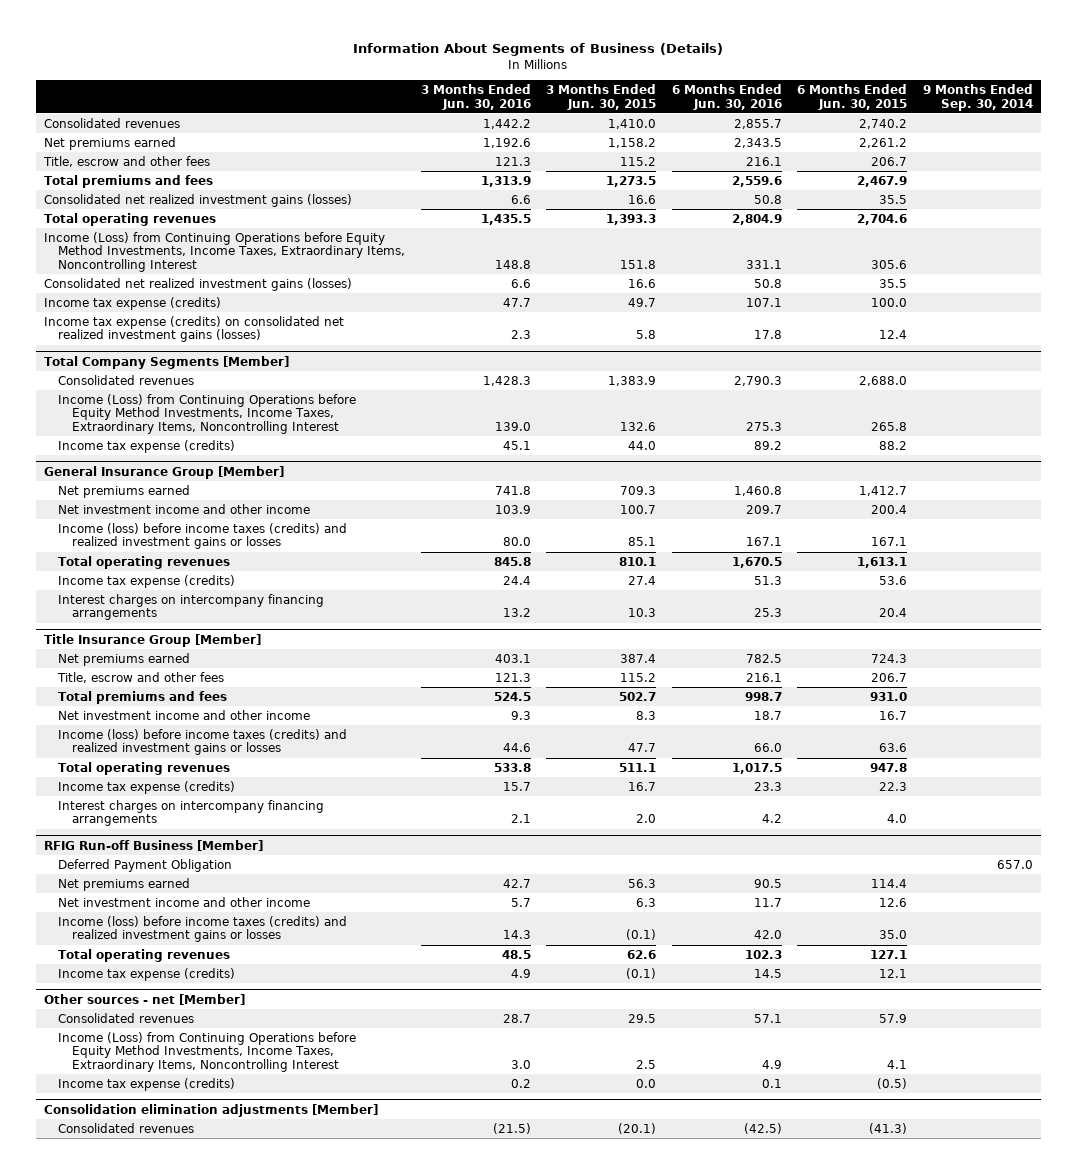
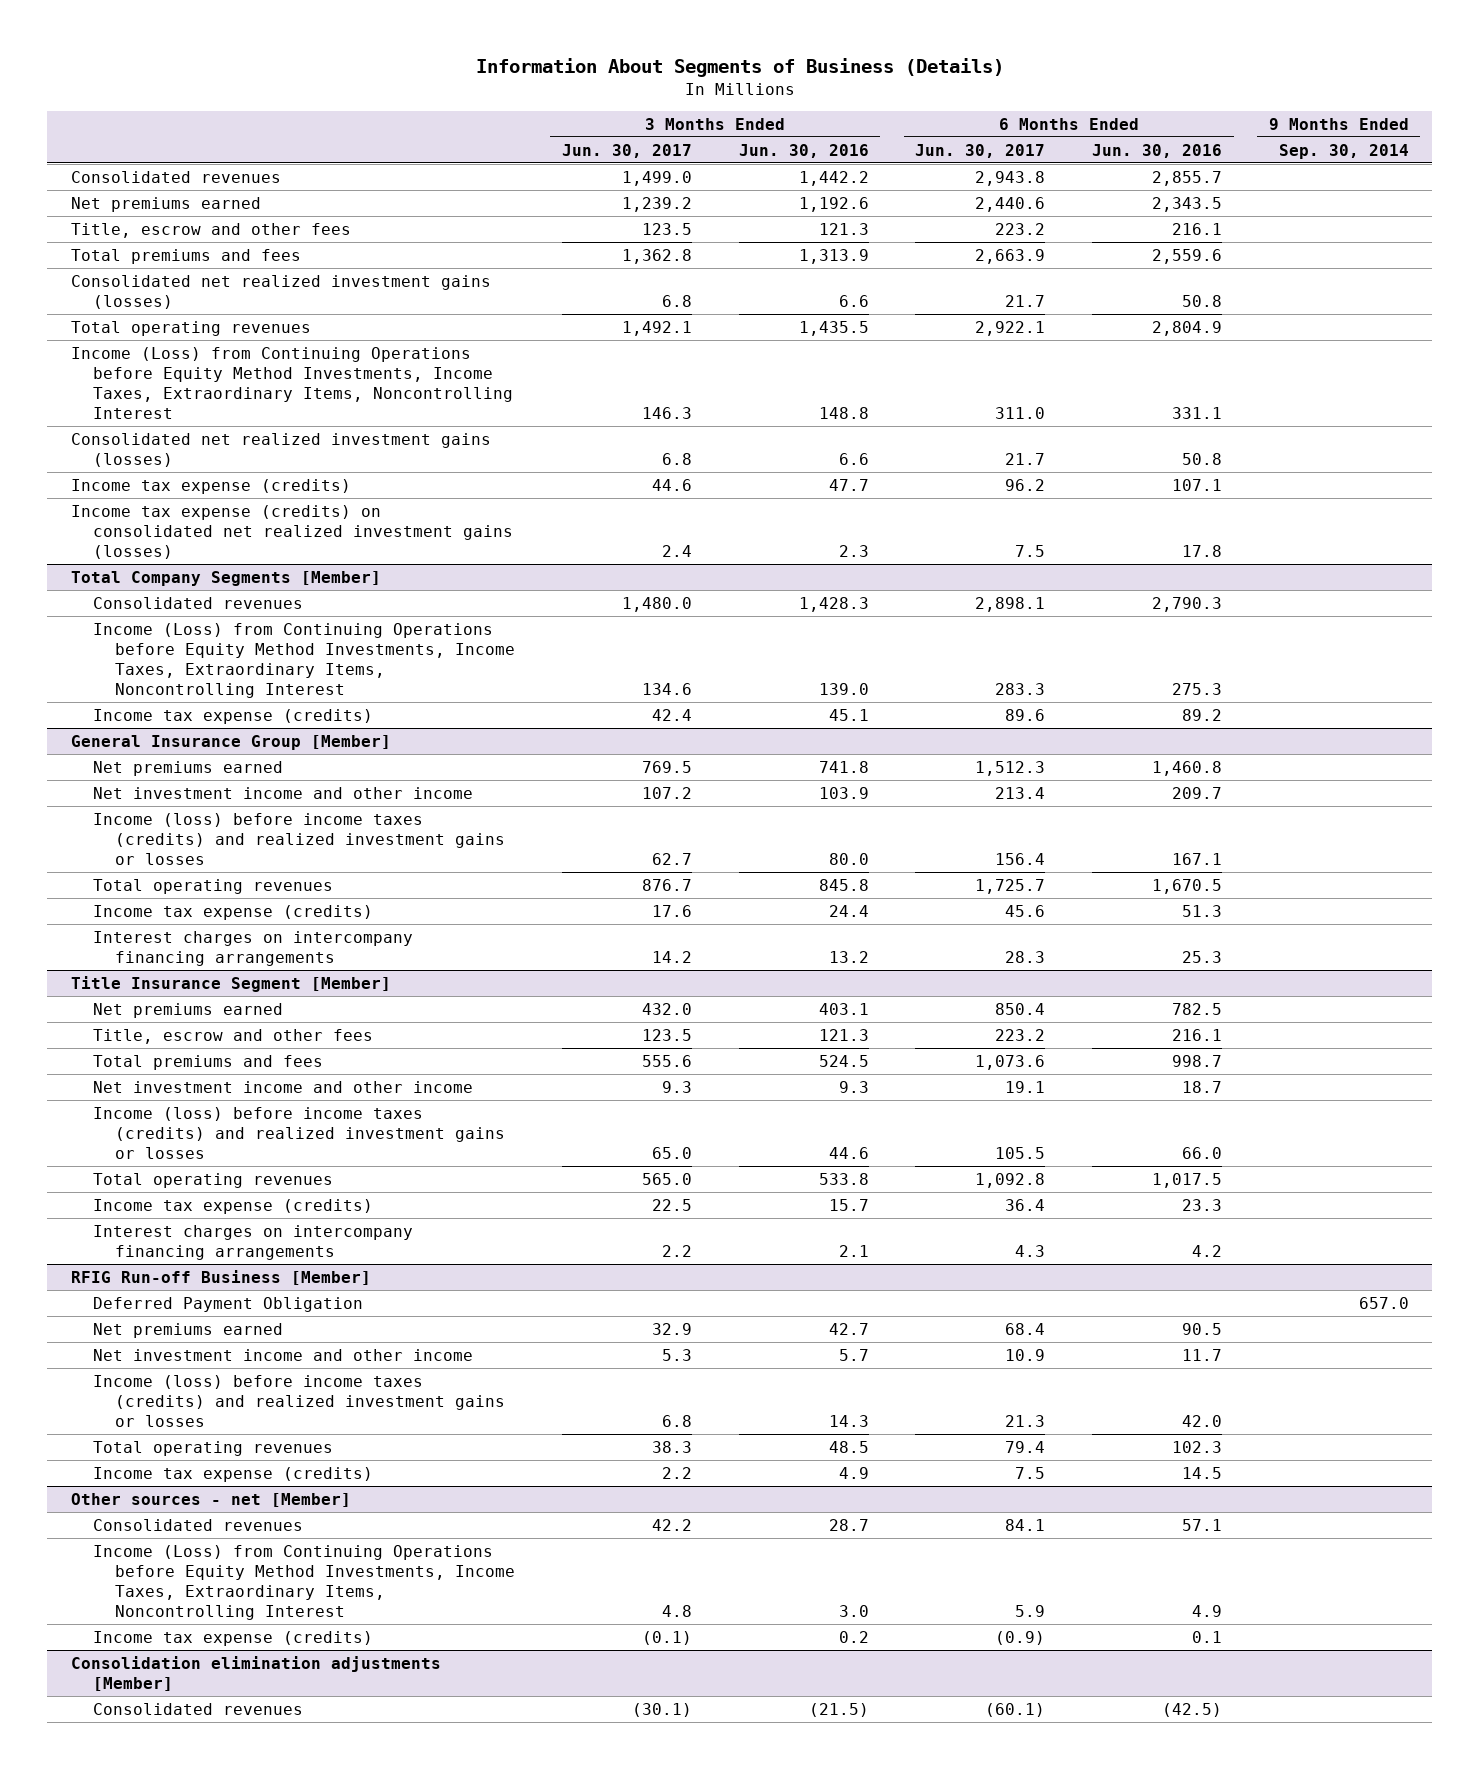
[546,83,657,110] 3 Months Ended Jun. 30, 2015 -> none
[797,83,908,110] 6 Months Ended Jun. 30, 2015 -> none
none -> [561,143,692,158] Jun. 30, 2017
none -> [915,143,1046,158] Jun. 30, 2017
[43,633,261,647] Title Insurance Group [Member] -> [70,975,391,992] Title Insurance Segment [Member]

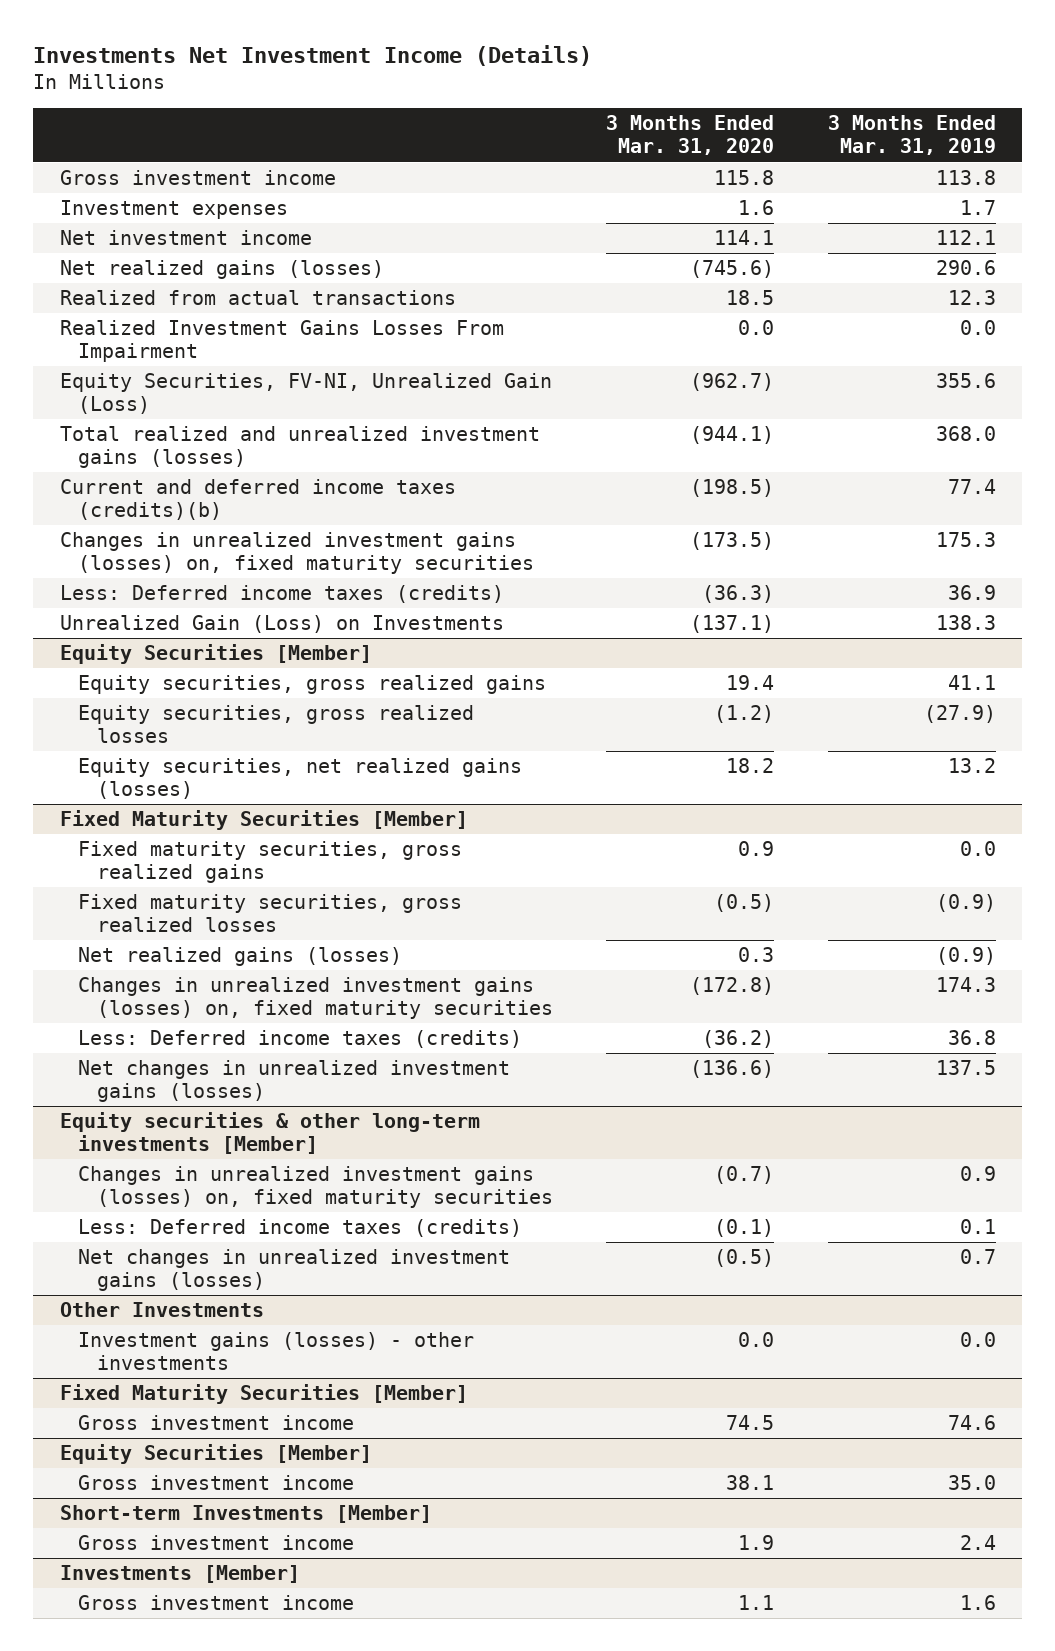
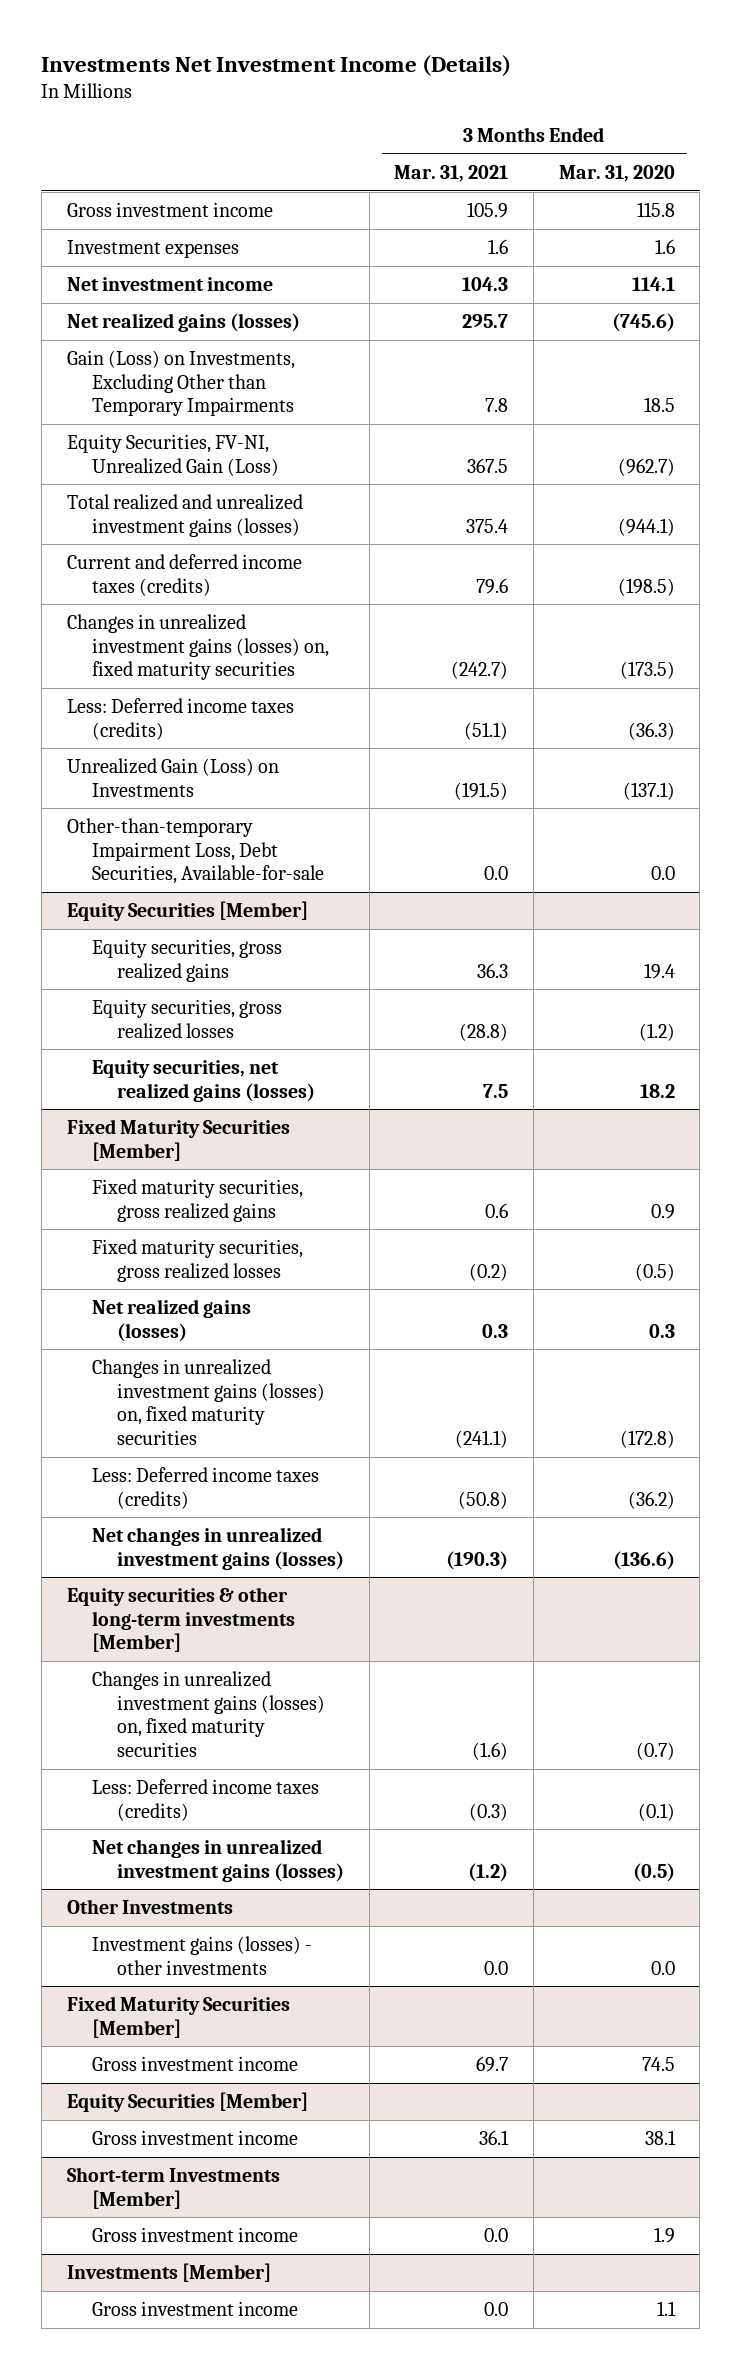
[827,115,996,156] 3 Months Ended Mar. 31, 2019 -> none
none -> [394,164,509,182] Mar. 31, 2021
[59,320,504,363] Realized Investment Gains Losses From Impairment -> none
[59,290,456,306] Realized from actual transactions -> [66,349,295,417] Gain (Loss) on Investments, Excluding Other than Temporary Impairments
[59,479,456,521] Current and deferred income taxes (credits)(b) -> [66,553,302,596] Current and deferred income taxes (credits)
none -> [66,817,324,885] Other-than-temporary Impairment Loss, Debt Securities, Available-for-sale

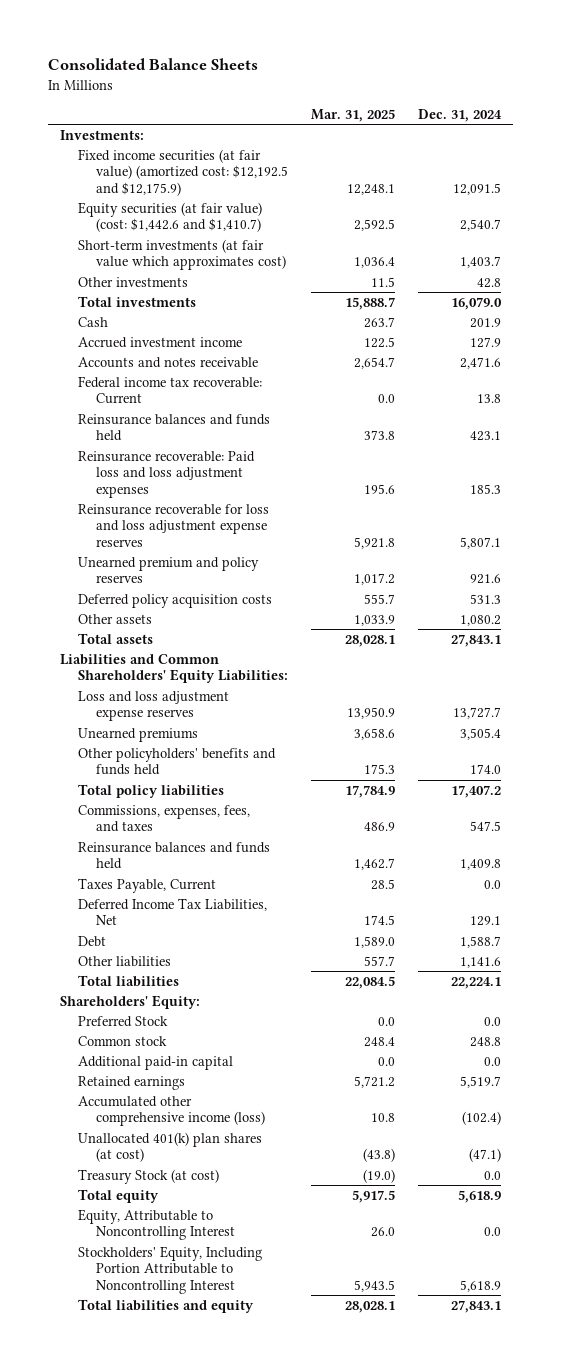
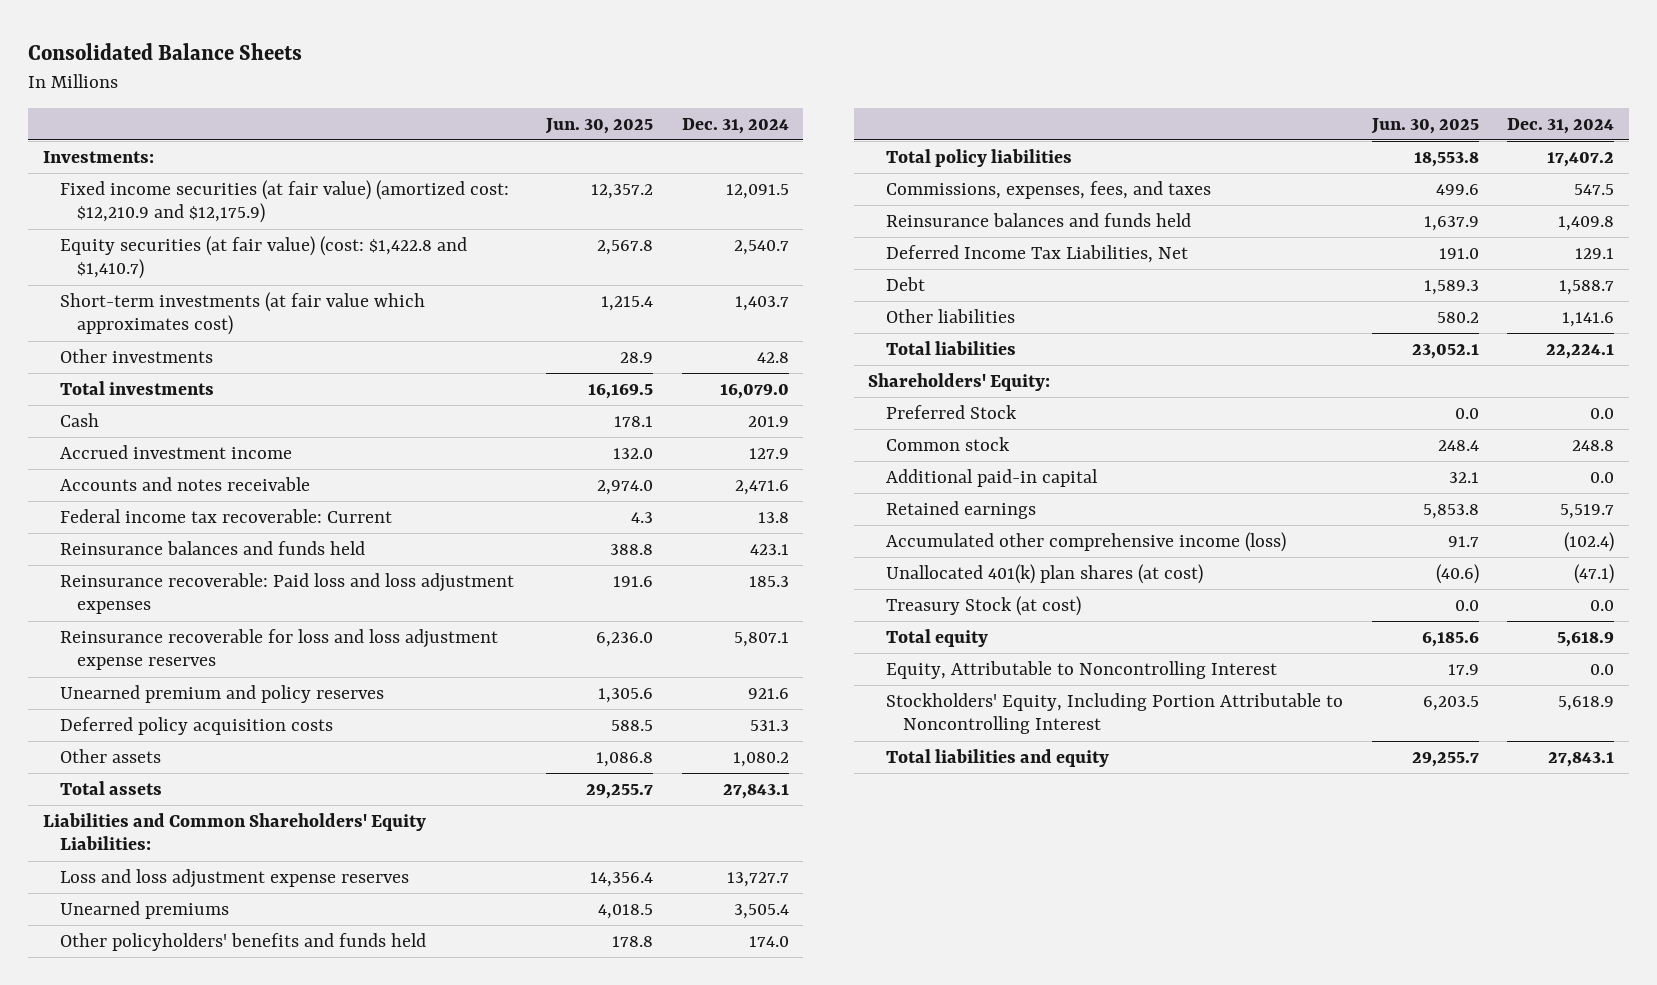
[311,109,396,123] Mar. 31, 2025 -> none
none -> [544,117,653,134] Jun. 30, 2025
[78,148,289,196] Fixed income securities (at fair value) (amortized cost: $12,192.5 and $12,175.9) -> [60,179,510,224] Fixed income securities (at fair value) (amortized cost: $12,210.9 and $12,175.9)
[78,201,263,233] Equity securities (at fair value) (cost: $1,442.6 and $1,410.7) -> [60,235,468,280] Equity securities (at fair value) (cost: $1,422.8 and $1,410.7)
[78,877,217,893] Taxes Payable, Current -> none

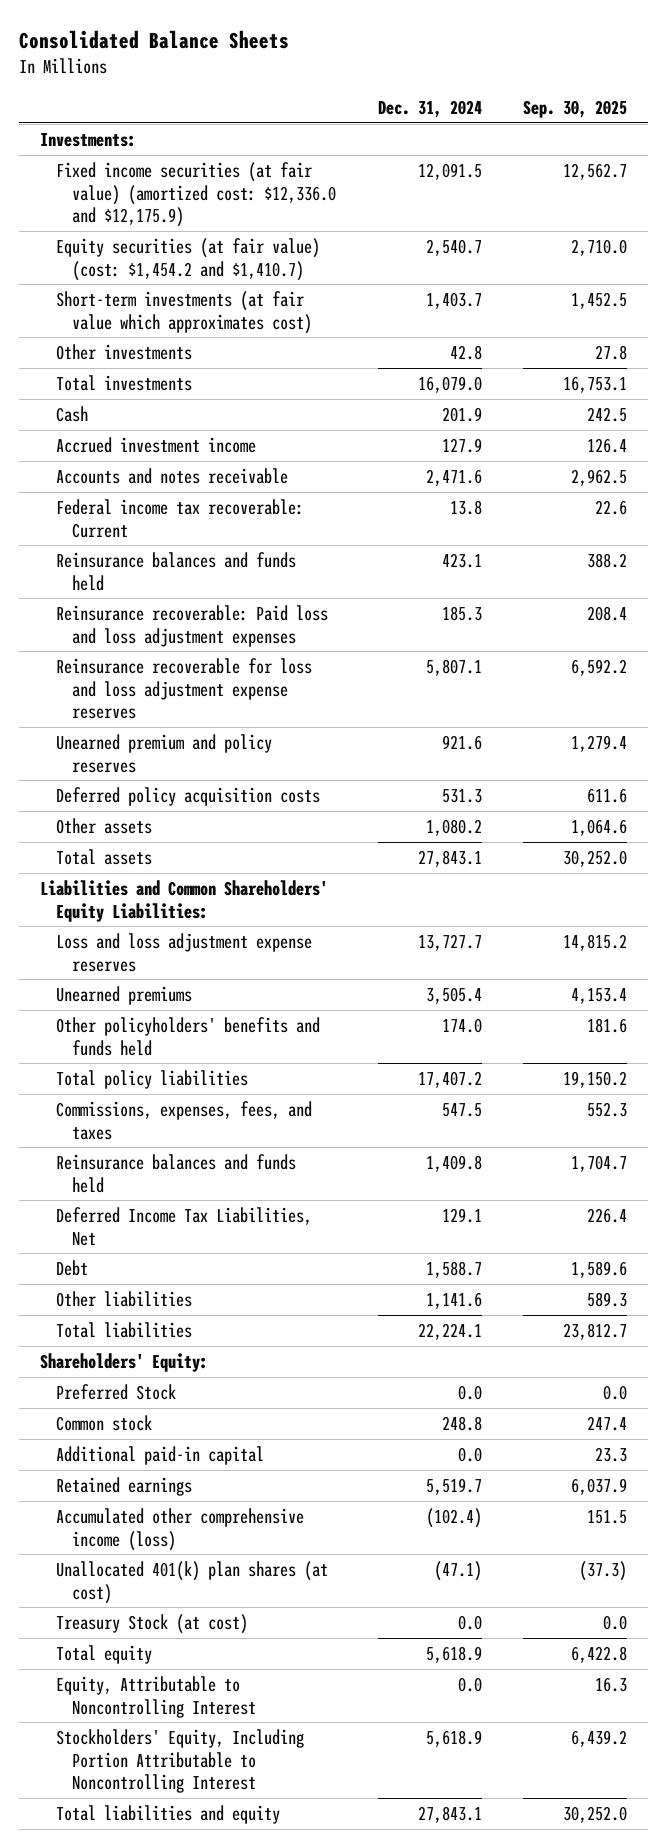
[544,117,653,134] Jun. 30, 2025 -> none
none -> [523,99,628,118] Sep. 30, 2025
[60,179,510,224] Fixed income securities (at fair value) (amortized cost: $12,210.9 and $12,175.9) -> [56,161,337,228] Fixed income securities (at fair value) (amortized cost: $12,336.0 and $12,175.9)
[60,235,468,280] Equity securities (at fair value) (cost: $1,422.8 and $1,410.7) -> [56,237,321,281] Equity securities (at fair value) (cost: $1,454.2 and $1,410.7)

